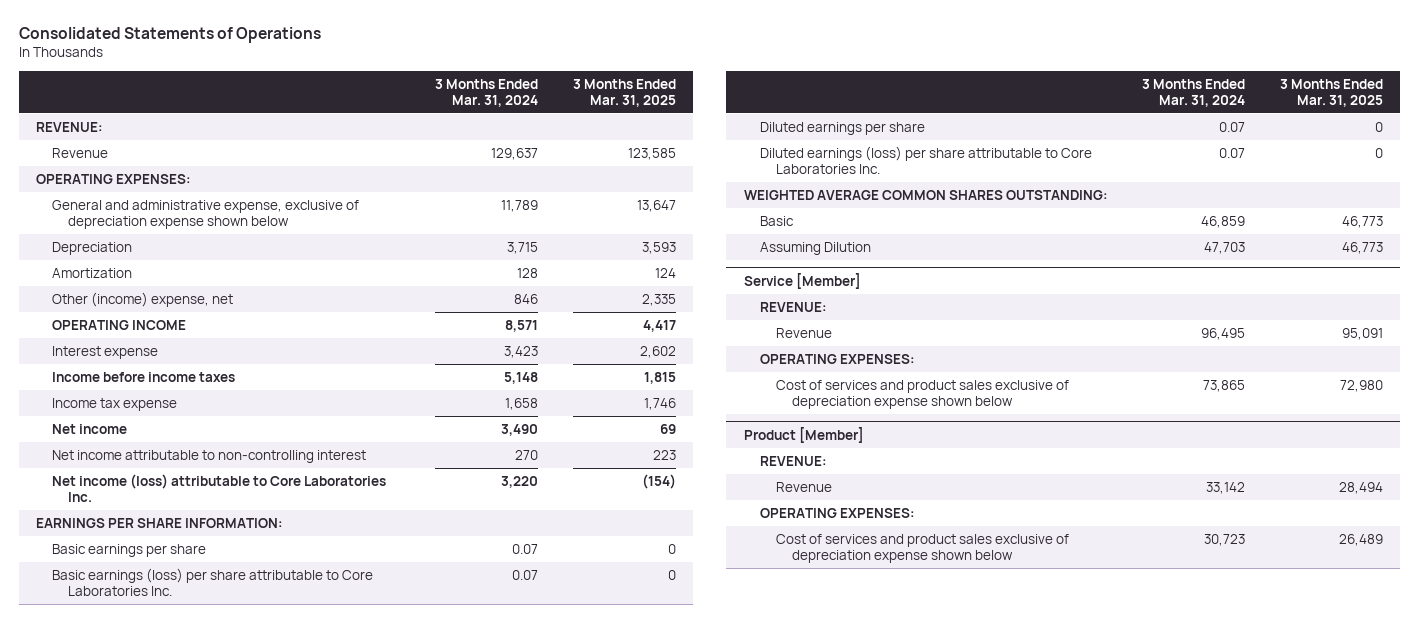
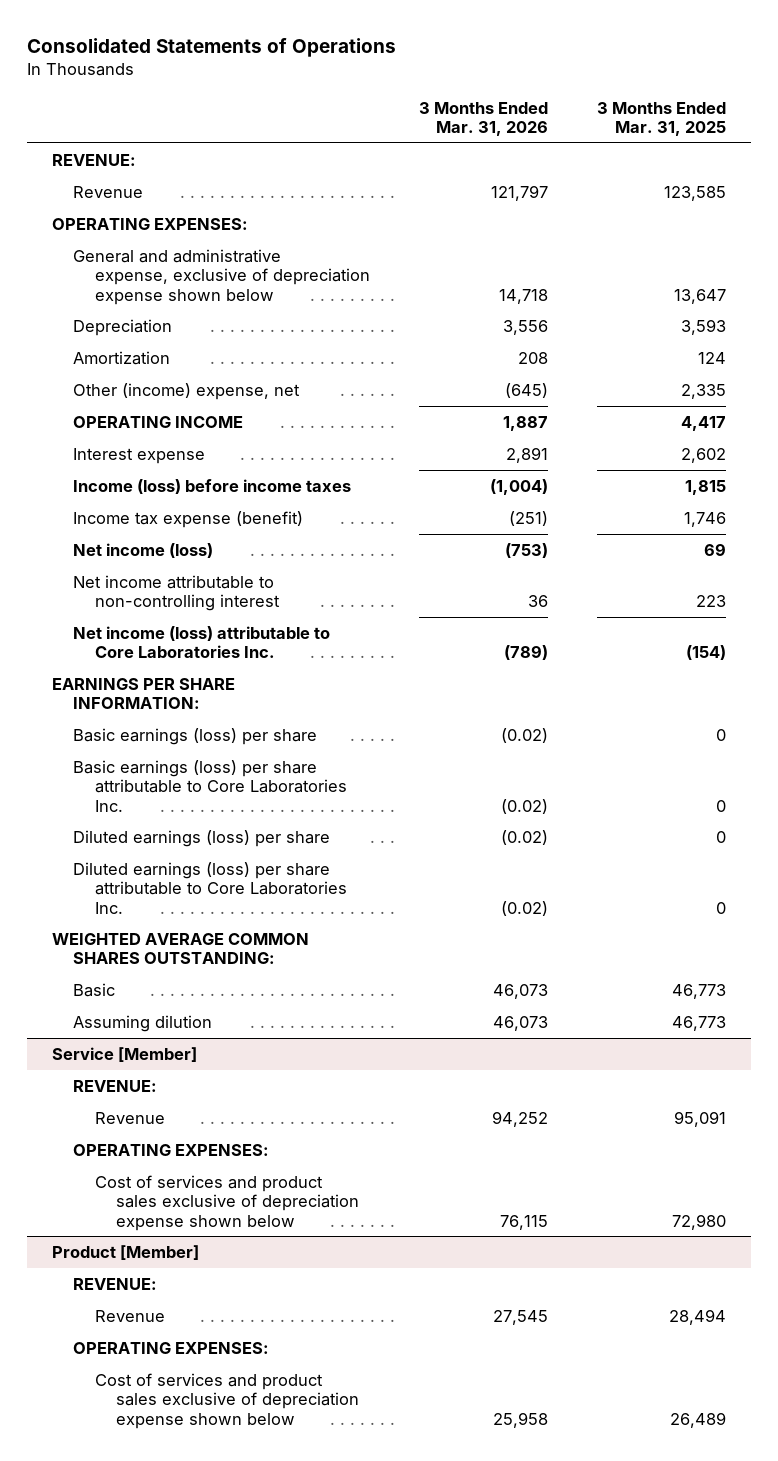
[434,78,538,107] 3 Months Ended Mar. 31, 2024 -> none
none -> [419,101,549,136] 3 Months Ended Mar. 31, 2026
[52,371,236,382] Income before income taxes -> [73,478,352,494] Income (loss) before income taxes
[52,397,178,411] Income tax expense -> [73,510,304,528] Income tax expense (benefit)
[52,423,128,434] Net income -> [73,542,214,558] Net income (loss)
[52,543,207,557] Basic earnings per share -> [73,727,318,745] Basic earnings (loss) per share
[759,121,925,135] Diluted earnings per share -> [73,829,331,847] Diluted earnings (loss) per share
[759,241,871,255] Assuming Dilution -> [73,1014,213,1032] Assuming dilution

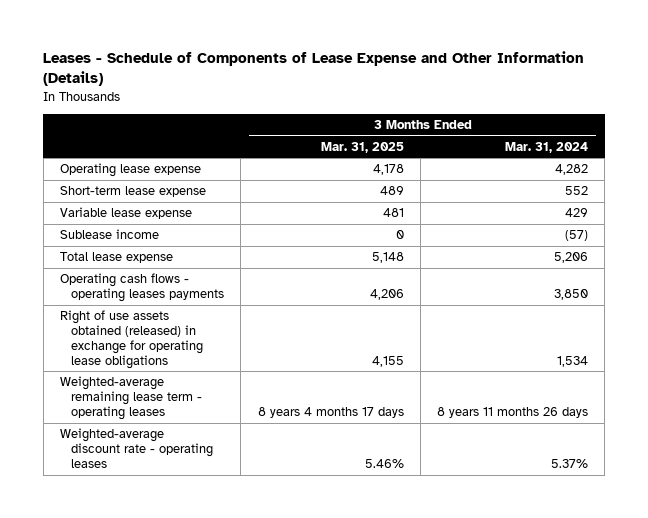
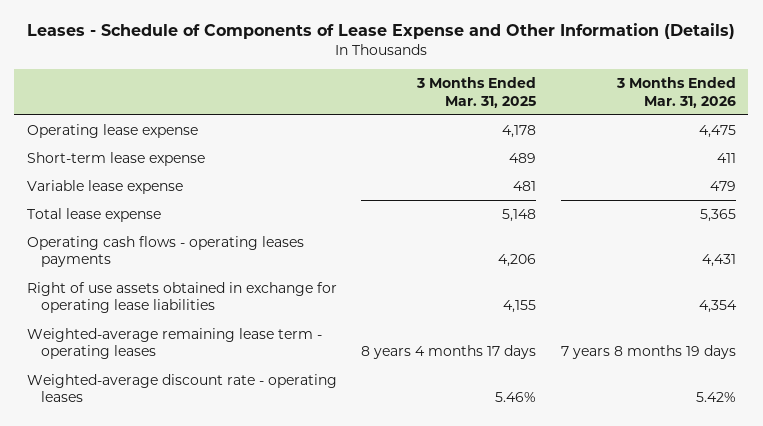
[505,141,589,153] Mar. 31, 2024 -> none
none -> [615,77,736,108] 3 Months Ended Mar. 31, 2026
[60,229,160,240] Sublease income -> none
[60,310,204,369] Right of use assets obtained (released) in exchange for operating lease obligations -> [26,282,337,314] Right of use assets obtained in exchange for operating lease liabilities

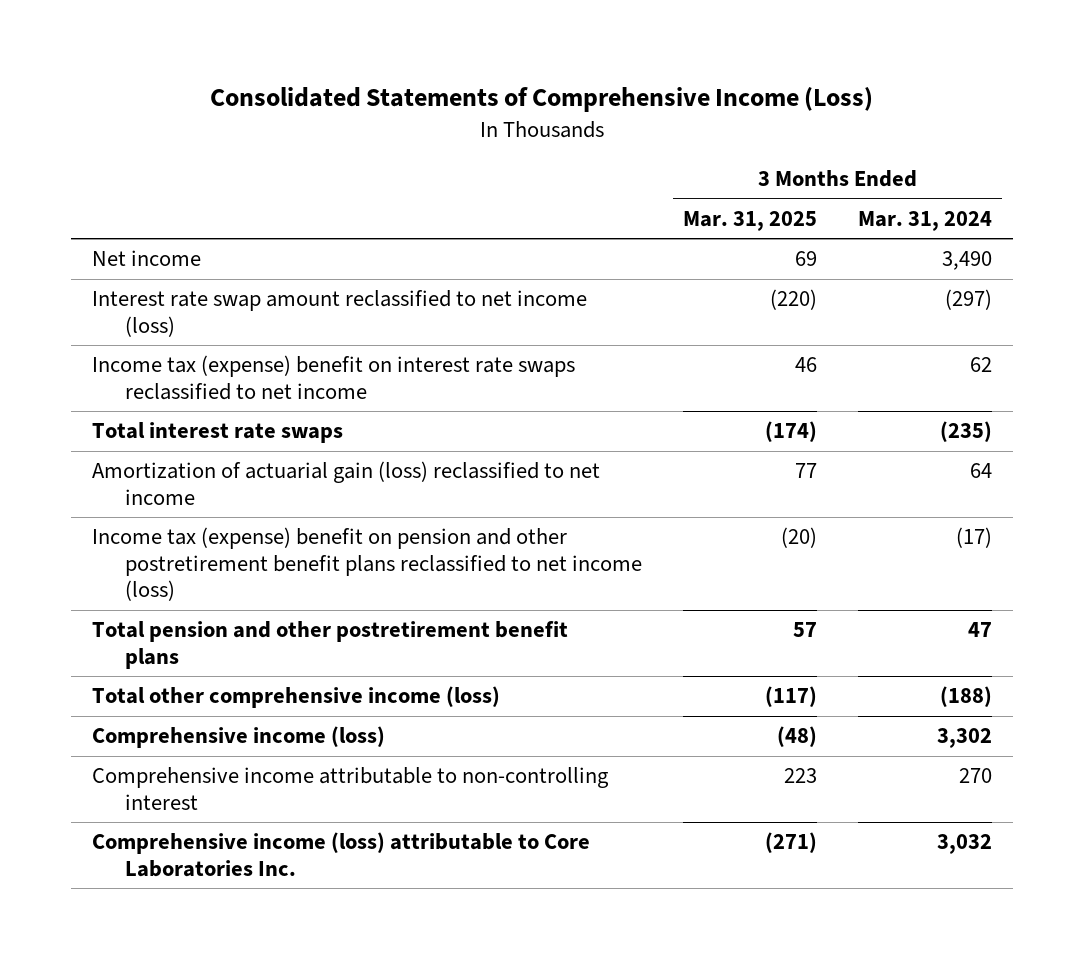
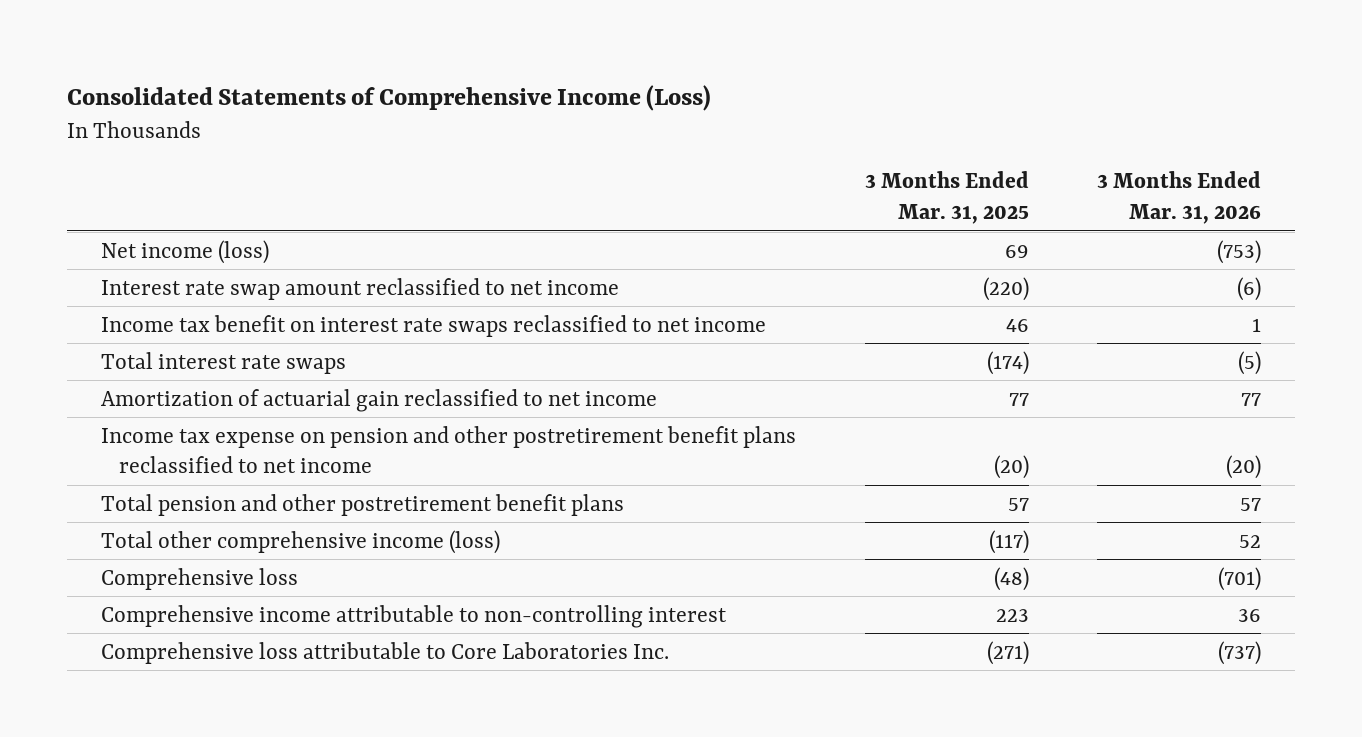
[858,211,993,232] Mar. 31, 2024 -> none
none -> [1096,171,1261,225] 3 Months Ended Mar. 31, 2026
[91,250,201,267] Net income -> [101,239,270,264] Net income (loss)
[91,290,587,337] Interest rate swap amount reclassified to net income (loss) -> [101,277,620,300] Interest rate swap amount reclassified to net income
[91,355,575,400] Income tax (expense) benefit on interest rate swaps reclassified to net income -> [101,314,767,337] Income tax benefit on interest rate swaps reclassified to net income
[91,461,600,505] Amortization of actuarial gain (loss) reclassified to net income -> [101,388,658,412] Amortization of actuarial gain reclassified to net income
[91,527,642,602] Income tax (expense) benefit on pension and other postretirement benefit plans reclassified to net income (loss) -> [101,425,797,474] Income tax expense on pension and other postretirement benefit plans reclassified to net income
[91,726,385,749] Comprehensive income (loss) -> [101,567,299,590] Comprehensive loss
[91,832,590,877] Comprehensive income (loss) attributable to Core Laboratories Inc. -> [101,641,670,664] Comprehensive loss attributable to Core Laboratories Inc.

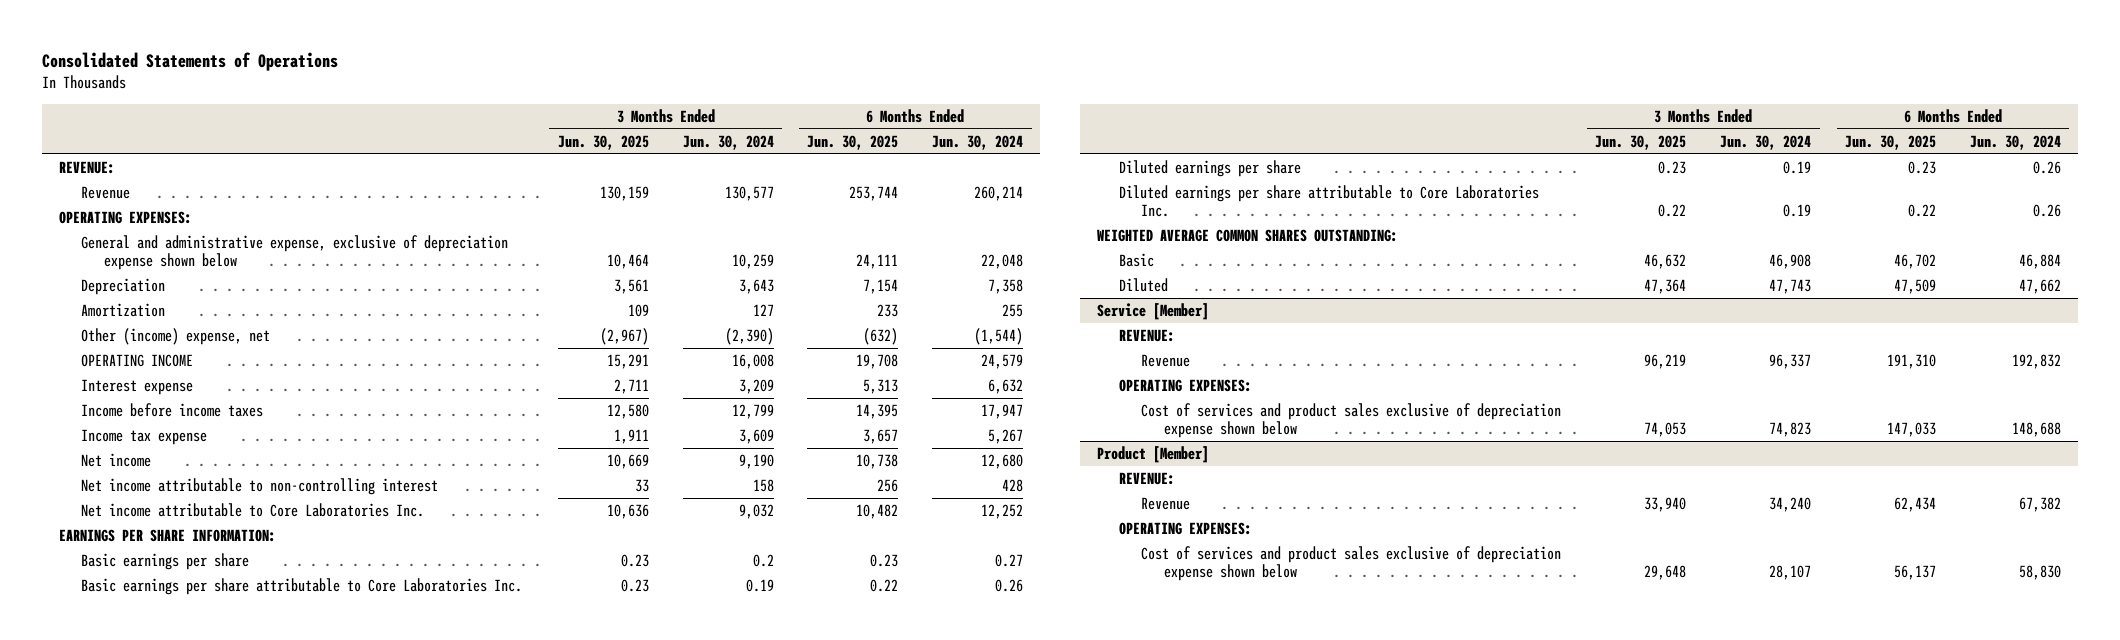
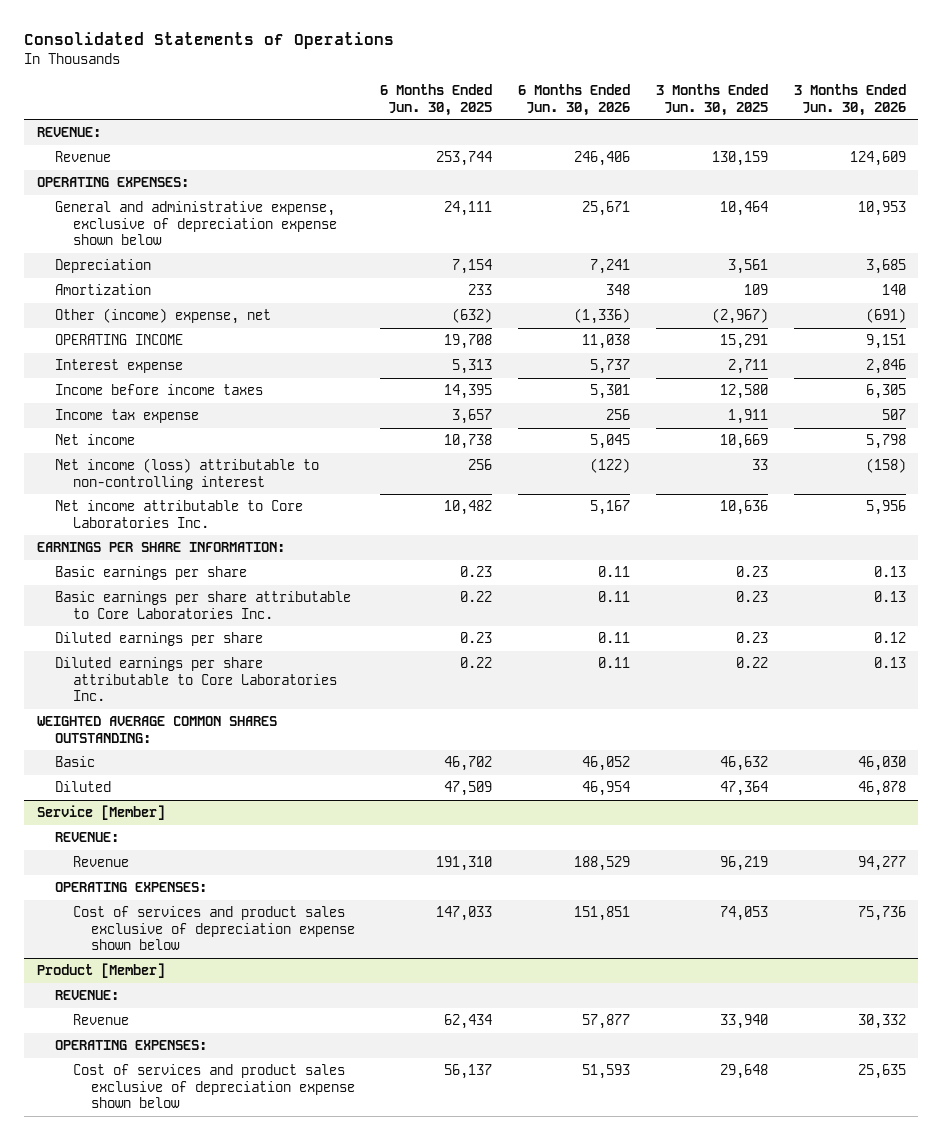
[682,134,774,150] Jun. 30, 2024 -> none
[932,134,1024,150] Jun. 30, 2024 -> none
none -> [518,84,631,116] 6 Months Ended Jun. 30, 2026
none -> [793,84,906,116] 3 Months Ended Jun. 30, 2026
[81,478,439,496] Net income attributable to non-controlling interest -> [54,458,319,490] Net income (loss) attributable to non-controlling interest

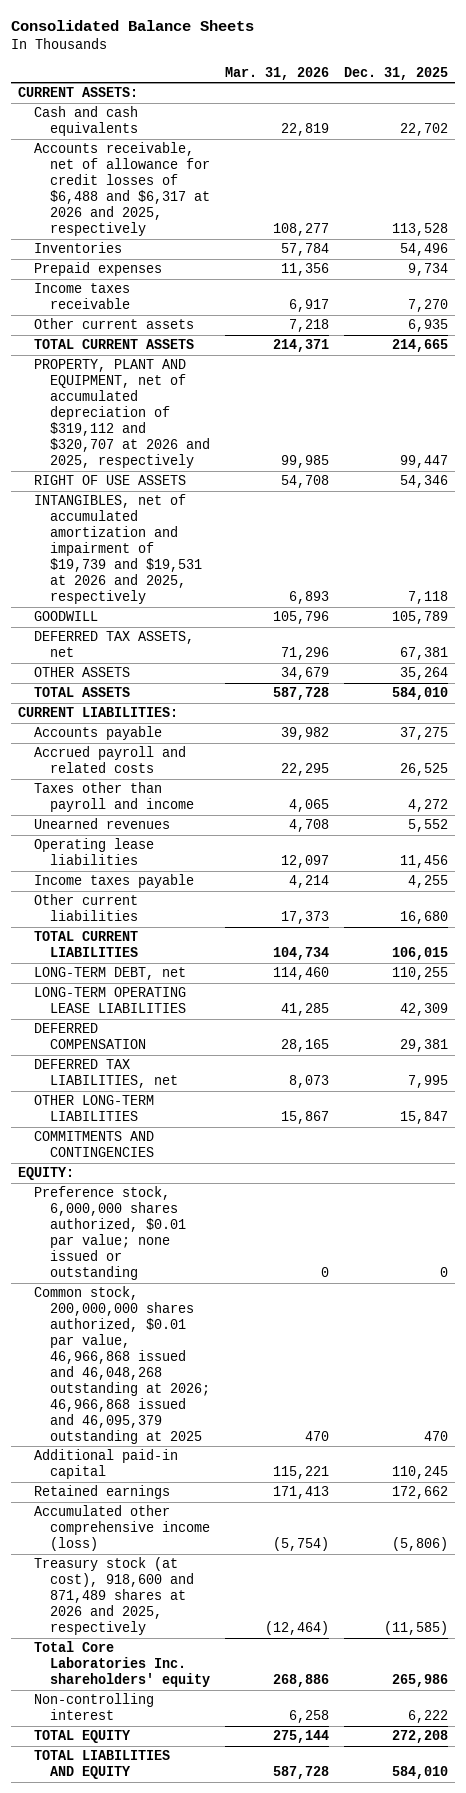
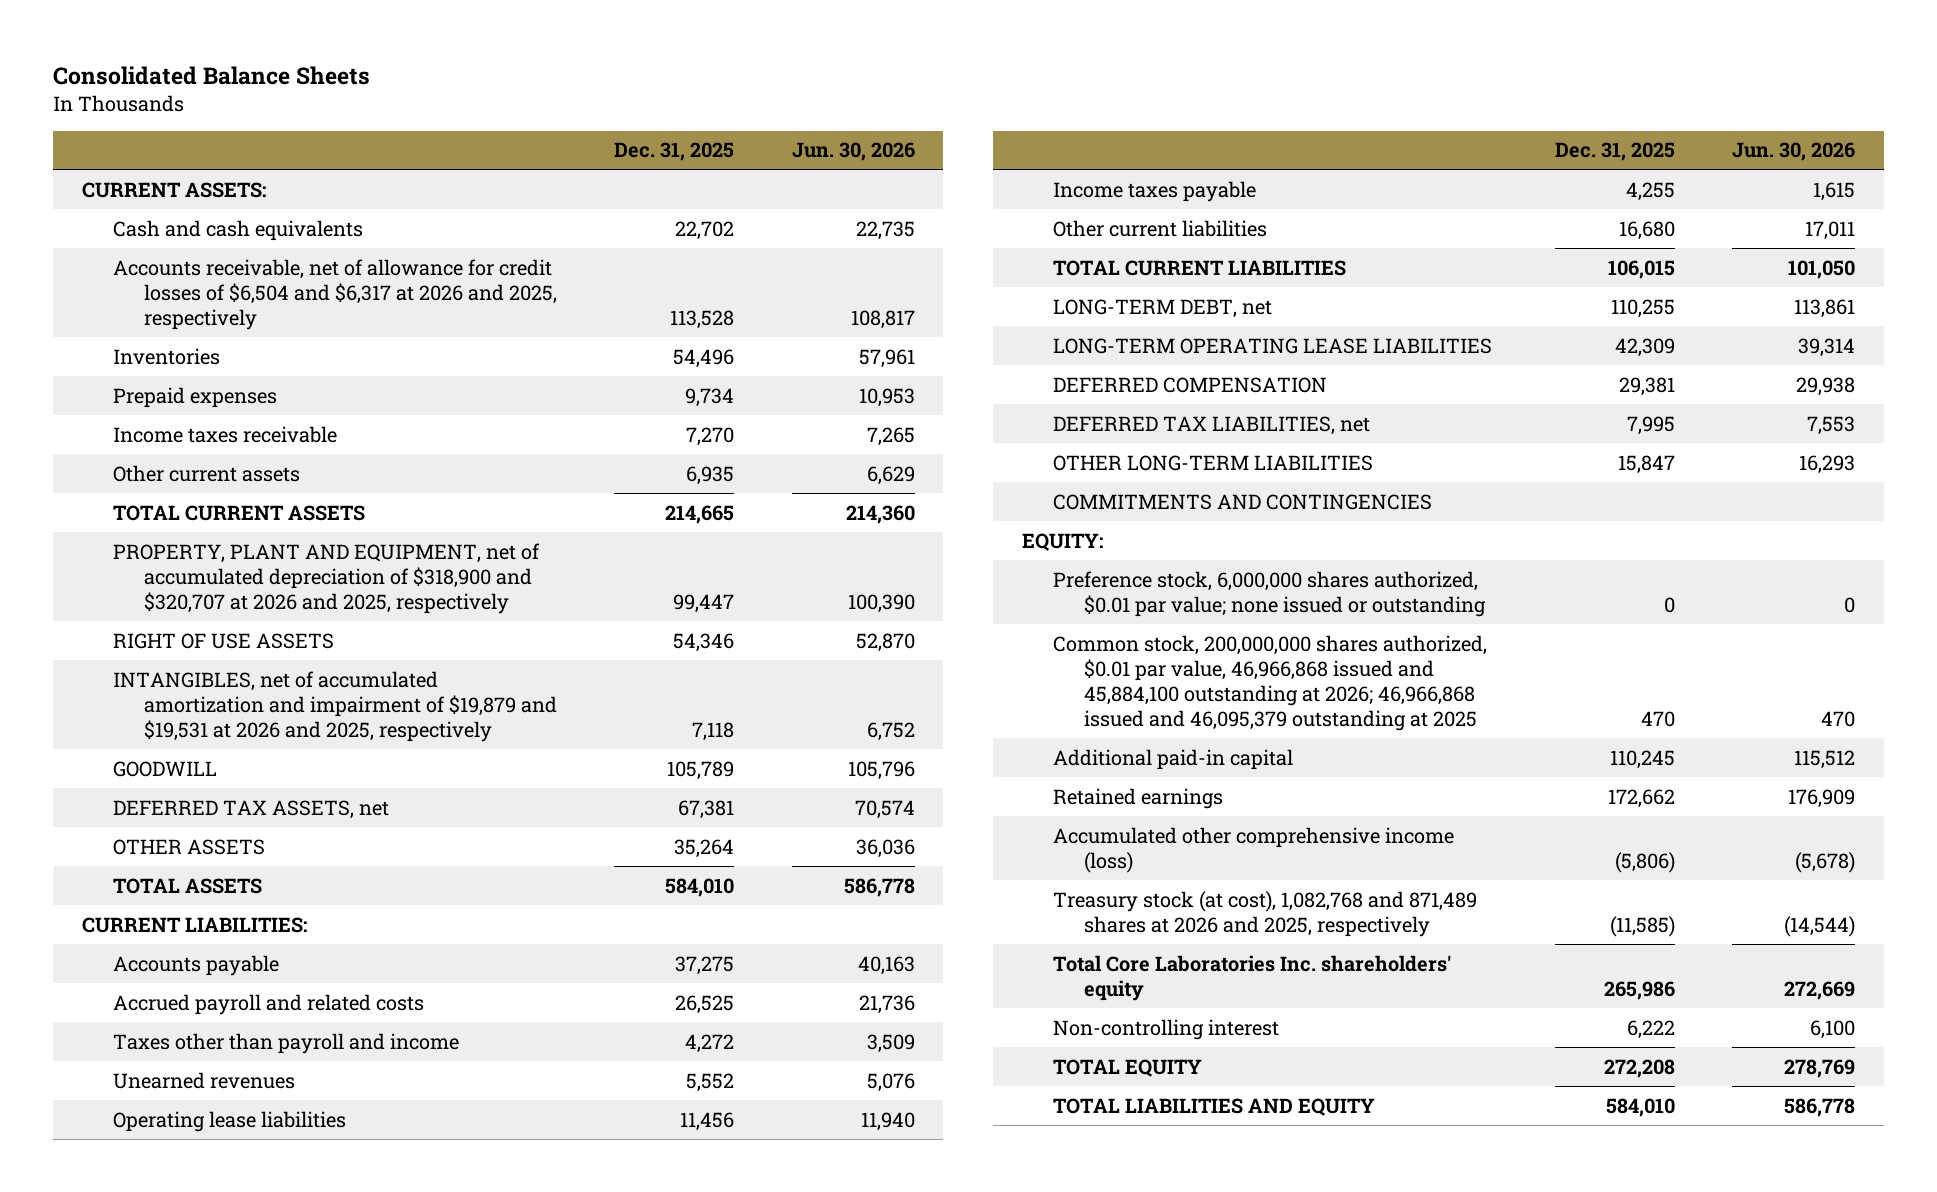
[224,66,329,80] Mar. 31, 2026 -> none
none -> [791,142,915,162] Jun. 30, 2026
[34,142,210,237] Accounts receivable, net of allowance for credit losses of $6,488 and $6,317 at 2026 and 2025, respectively -> [112,258,557,330] Accounts receivable, net of allowance for credit losses of $6,504 and $6,317 at 2026 and 2025, respectively
[34,359,210,469] PROPERTY, PLANT AND EQUIPMENT, net of accumulated depreciation of $319,112 and $320,707 at 2026 and 2025, respectively -> [112,542,540,614] PROPERTY, PLANT AND EQUIPMENT, net of accumulated depreciation of $318,900 and $320,707 at 2026 and 2025, respectively
[34,494,202,605] INTANGIBLES, net of accumulated amortization and impairment of $19,739 and $19,531 at 2026 and 2025, respectively -> [112,670,557,742] INTANGIBLES, net of accumulated amortization and impairment of $19,879 and $19,531 at 2026 and 2025, respectively
[34,1286,210,1444] Common stock, 200,000,000 shares authorized, $0.01 par value, 46,966,868 issued and 46,048,268 outstanding at 2026; 46,966,868 issued and 46,095,379 outstanding at 2025 -> [1053,634,1488,731] Common stock, 200,000,000 shares authorized, $0.01 par value, 46,966,868 issued and 45,884,100 outstanding at 2026; 46,966,868 issued and 46,095,379 outstanding at 2025
[34,1557,194,1636] Treasury stock (at cost), 918,600 and 871,489 shares at 2026 and 2025, respectively -> [1053,890,1478,937] Treasury stock (at cost), 1,082,768 and 871,489 shares at 2026 and 2025, respectively

